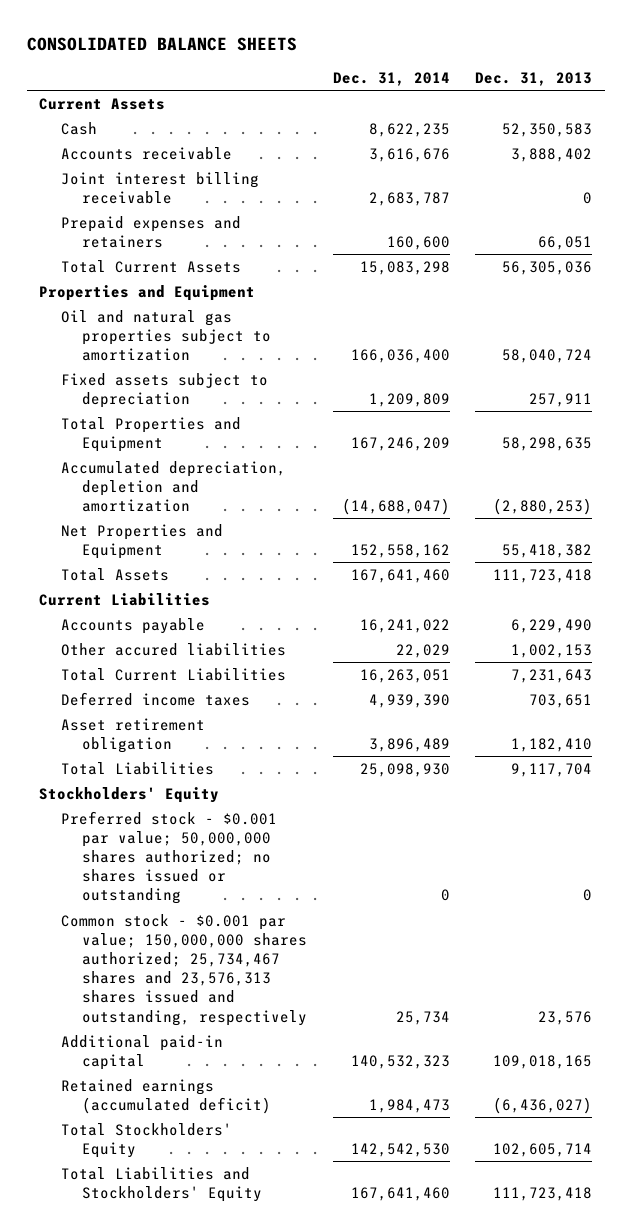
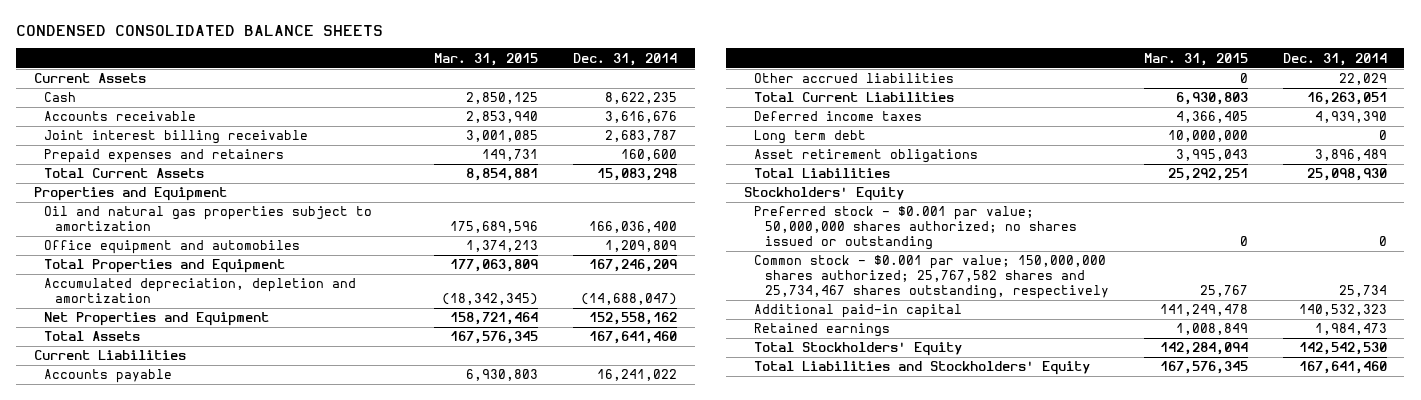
[26,37,297,52] CONSOLIDATED BALANCE SHEETS -> [16,24,384,36] CONDENSED CONSOLIDATED BALANCE SHEETS
[475,71,593,86] Dec. 31, 2013 -> none
none -> [434,52,539,66] Mar. 31, 2015
[60,372,268,408] Fixed assets subject to depreciation -> [44,240,301,255] Office equipment and automobiles
[60,642,286,656] Other accured liabilities -> [754,73,955,84] Other accrued liabilities
none -> [754,130,867,145] Long term debt
[60,717,205,753] Asset retirement obligation -> [754,149,979,164] Asset retirement obligations
[60,913,308,1026] Common stock - $0.001 par value; 150,000,000 shares authorized; 25,734,467 shares and 23,576,313 shares issued and outstanding, respectively -> [754,255,1110,300] Common stock - $0.001 par value; 150,000,000 shares authorized; 25,767,582 shares and 25,734,467 shares outstanding, respectively
[60,1078,272,1114] Retained earnings (accumulated deficit) -> [754,323,891,338] Retained earnings

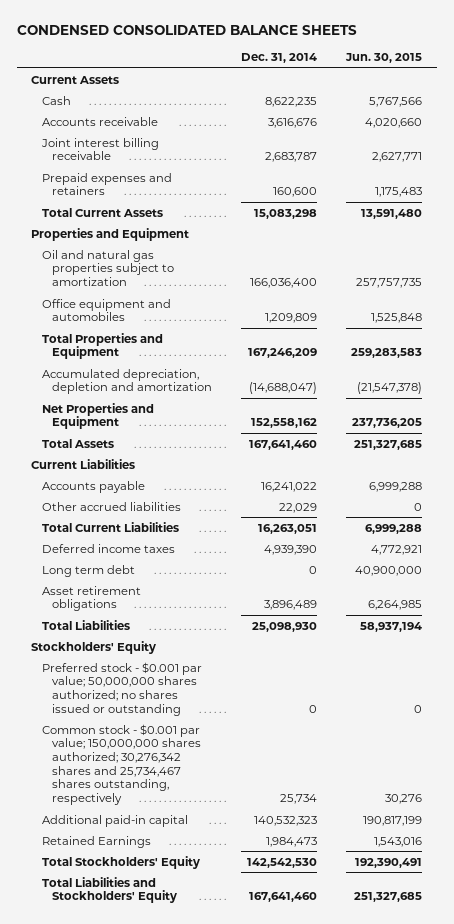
[434,52,539,66] Mar. 31, 2015 -> none
none -> [345,53,423,64] Jun. 30, 2015
[754,255,1110,300] Common stock - $0.001 par value; 150,000,000 shares authorized; 25,767,582 shares and 25,734,467 shares outstanding, respectively -> [41,723,201,806] Common stock - $0.001 par value; 150,000,000 shares authorized; 30,276,342 shares and 25,734,467 shares outstanding, respectively
[754,323,891,338] Retained earnings -> [41,835,151,848] Retained Earnings

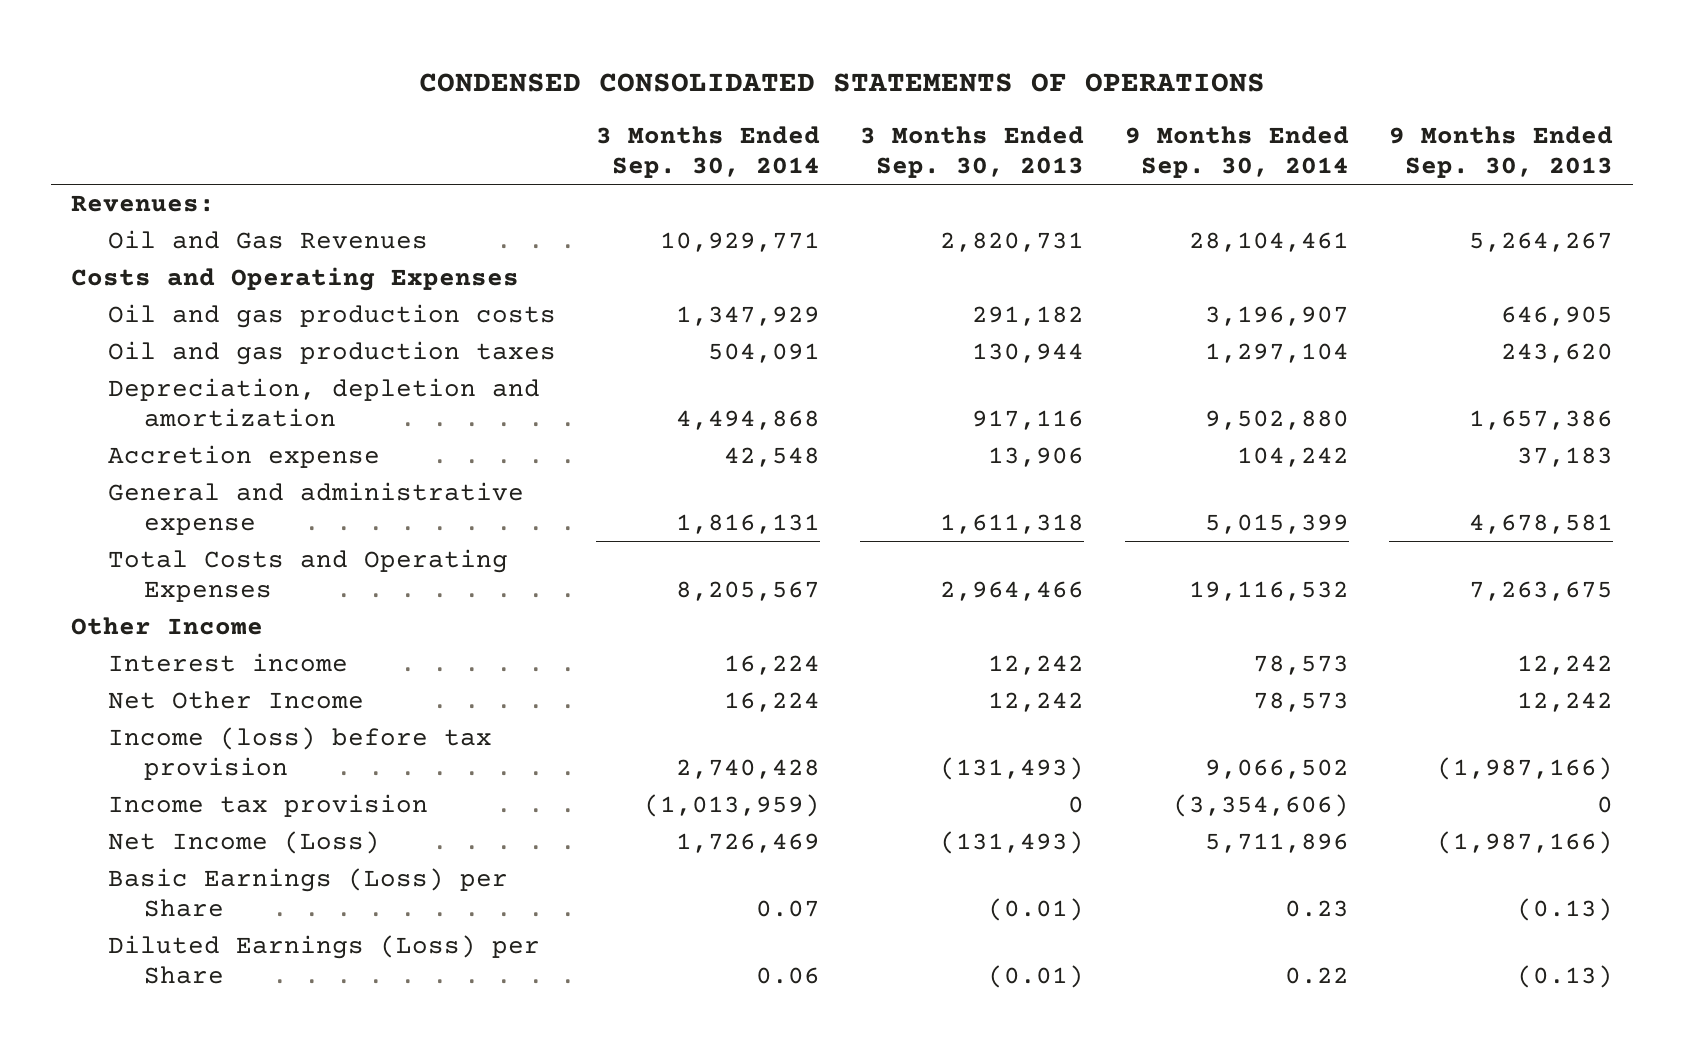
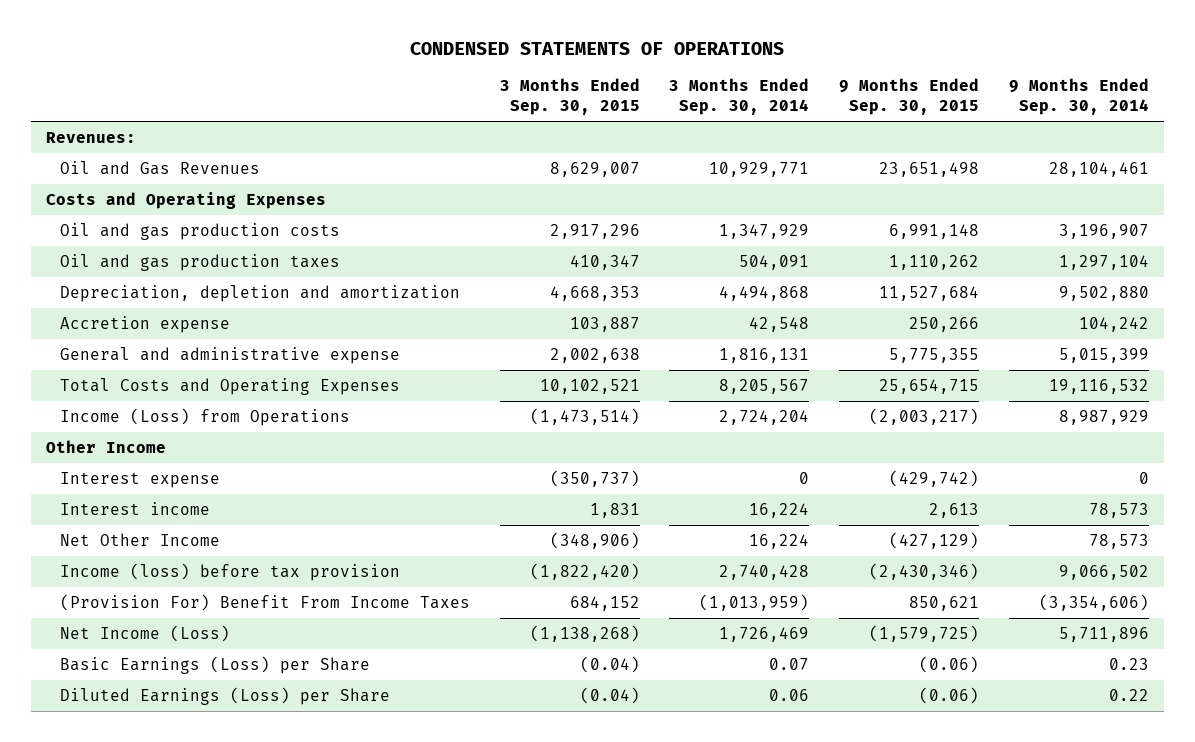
[418,72,1265,92] CONDENSED CONSOLIDATED STATEMENTS OF OPERATIONS -> [410,41,785,55] CONDENSED STATEMENTS OF OPERATIONS
[860,125,1085,178] 3 Months Ended Sep. 30, 2013 -> none
[1389,125,1614,178] 9 Months Ended Sep. 30, 2013 -> none
none -> [499,78,640,116] 3 Months Ended Sep. 30, 2015
none -> [839,78,980,116] 9 Months Ended Sep. 30, 2015
none -> [59,408,350,427] Income (Loss) from Operations
none -> [59,472,220,489] Interest expense
[107,794,428,818] Income tax provision -> [59,594,470,612] (Provision For) Benefit From Income Taxes

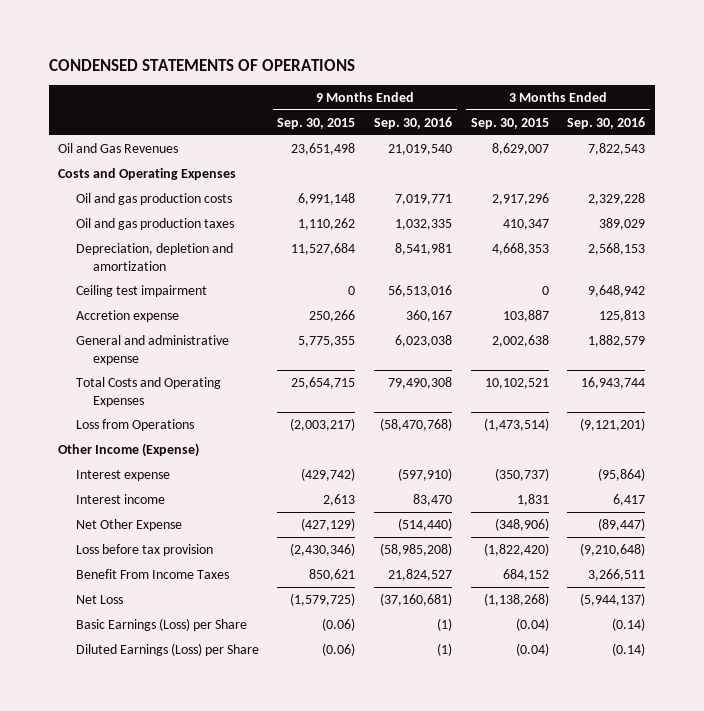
[669,78,810,116] 3 Months Ended Sep. 30, 2014 -> none
[1009,78,1150,116] 9 Months Ended Sep. 30, 2014 -> none
none -> [374,116,453,129] Sep. 30, 2016
none -> [567,116,646,129] Sep. 30, 2016
[45,132,136,144] Revenues: -> none
none -> [75,285,207,298] Ceiling test impairment
[59,408,350,427] Income (Loss) from Operations -> [75,419,194,432] Loss from Operations
[45,440,166,454] Other Income -> [58,443,200,458] Other Income (Expense)
[59,533,220,547] Net Other Income -> [75,519,182,532] Net Other Expense
[59,563,400,582] Income (loss) before tax provision -> [75,544,213,557] Loss before tax provision
[59,594,470,612] (Provision For) Benefit From Income Taxes -> [75,569,229,580] Benefit From Income Taxes
[59,625,230,643] Net Income (Loss) -> [75,595,123,605] Net Loss

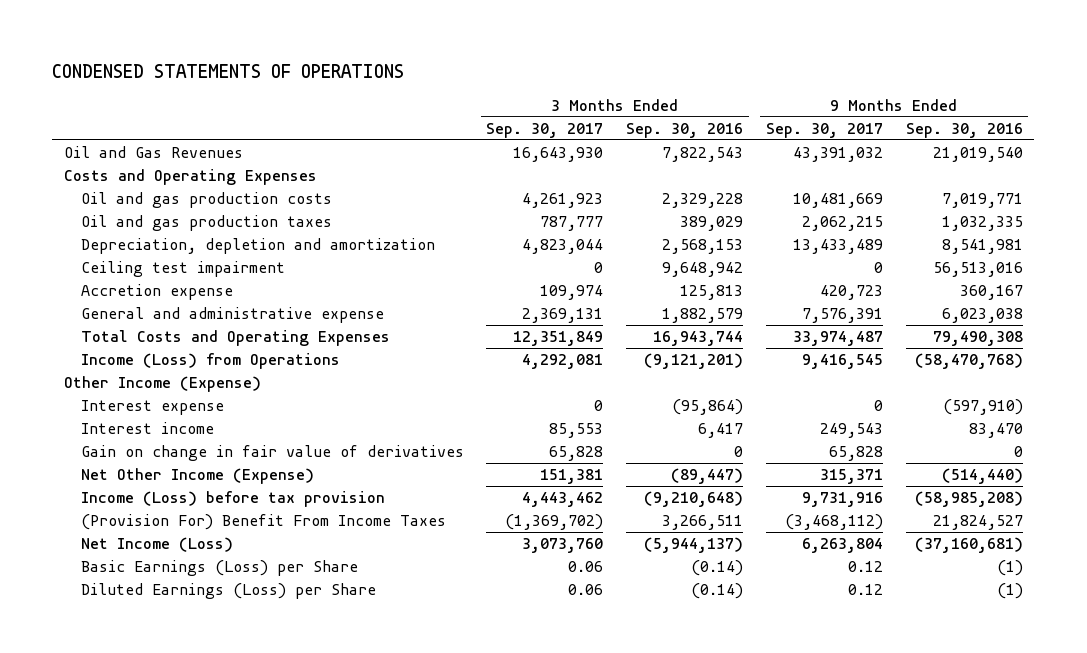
[277,117,356,129] Sep. 30, 2015 -> none
[470,117,549,129] Sep. 30, 2015 -> none
none -> [486,122,604,138] Sep. 30, 2017
none -> [765,122,883,138] Sep. 30, 2017
[75,419,194,432] Loss from Operations -> [80,353,340,370] Income (Loss) from Operations
none -> [80,445,464,462] Gain on change in fair value of derivatives
[75,519,182,532] Net Other Expense -> [80,468,314,485] Net Other Income (Expense)
[75,544,213,557] Loss before tax provision -> [80,491,385,508] Income (Loss) before tax provision
[75,569,229,580] Benefit From Income Taxes -> [80,514,446,531] (Provision For) Benefit From Income Taxes
[75,595,123,605] Net Loss -> [80,537,233,553] Net Income (Loss)

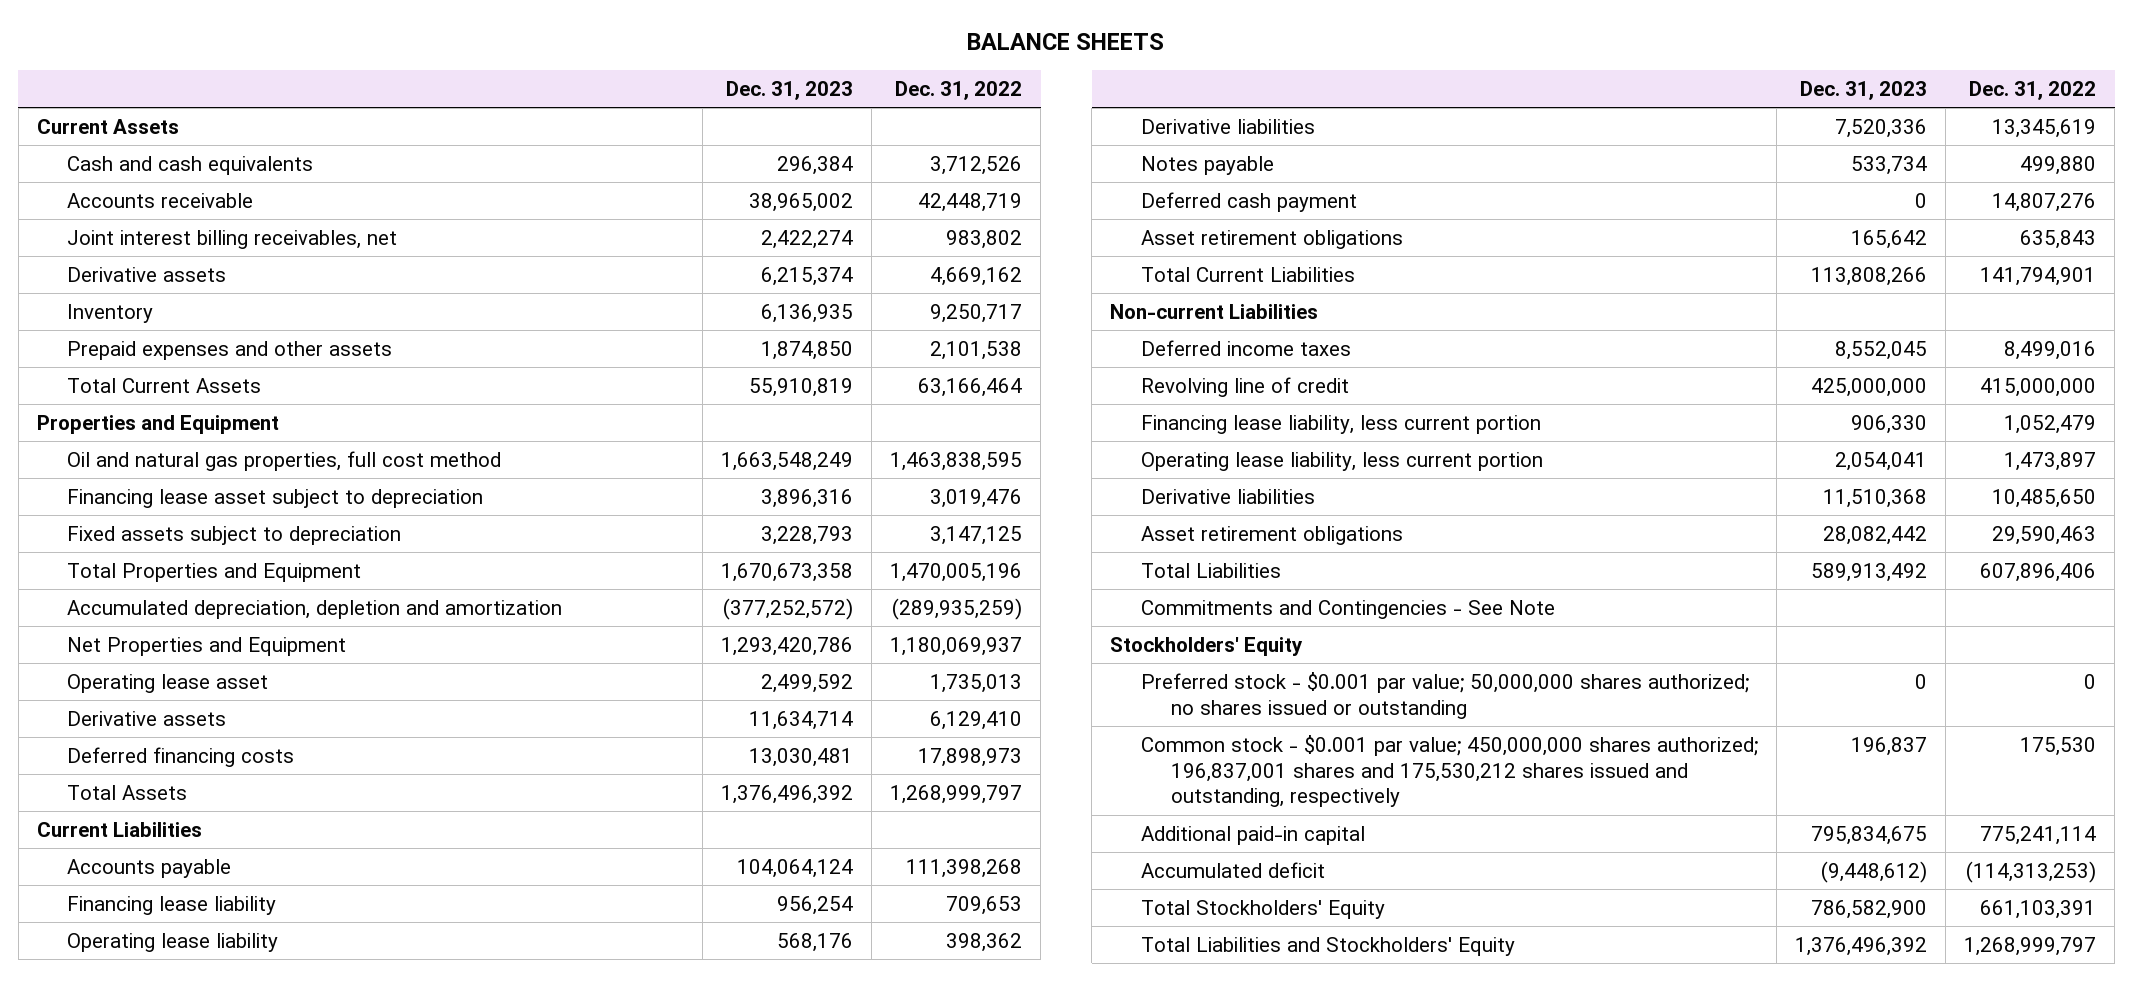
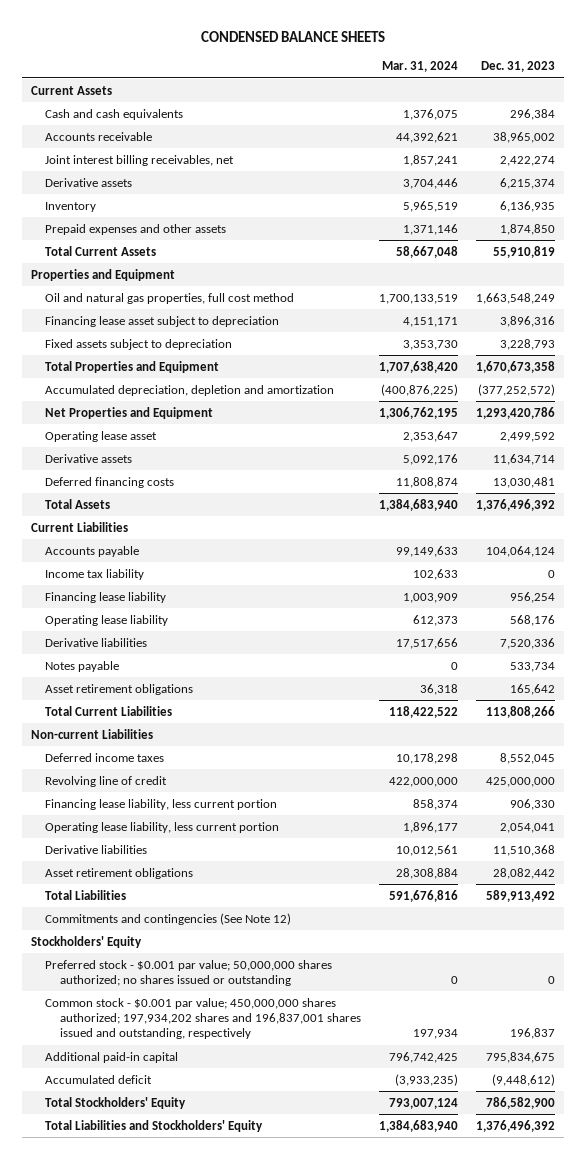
[967,32,1165,50] BALANCE SHEETS -> [201,30,386,42] CONDENSED BALANCE SHEETS
[895,80,1023,100] Dec. 31, 2022 -> none
none -> [381,61,458,73] Mar. 31, 2024
none -> [45,568,145,580] Income tax liability
[1140,191,1357,212] Deferred cash payment -> none
[1140,599,1555,619] Commitments and Contingencies - See Note -> [45,912,292,925] Commitments and contingencies (See Note 12)
[1140,734,1758,808] Common stock - $0.001 par value; 450,000,000 shares authorized; 196,837,001 shares and 175,530,212 shares issued and outstanding, respectively -> [45,997,361,1040] Common stock - $0.001 par value; 450,000,000 shares authorized; 197,934,202 shares and 196,837,001 shares issued and outstanding, respectively

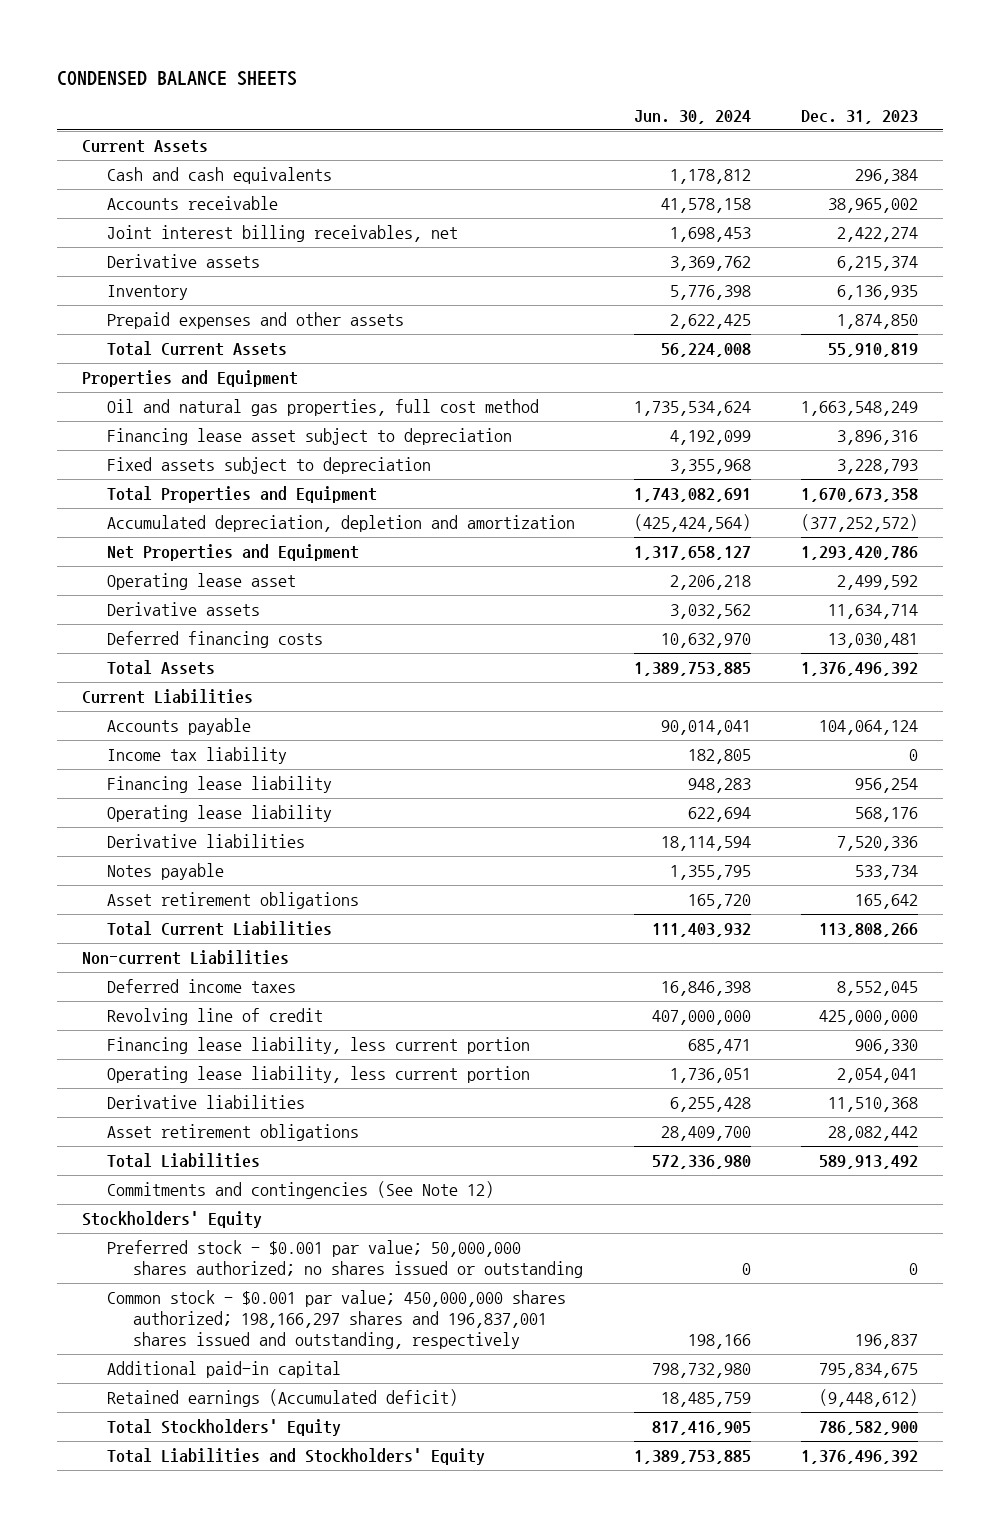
[381,61,458,73] Mar. 31, 2024 -> none
none -> [633,110,751,125] Jun. 30, 2024
[45,997,361,1040] Common stock - $0.001 par value; 450,000,000 shares authorized; 197,934,202 shares and 196,837,001 shares issued and outstanding, respectively -> [107,1290,567,1350] Common stock - $0.001 par value; 450,000,000 shares authorized; 198,166,297 shares and 196,837,001 shares issued and outstanding, respectively
[45,1074,153,1084] Accumulated deficit -> [107,1389,459,1408] Retained earnings (Accumulated deficit)

